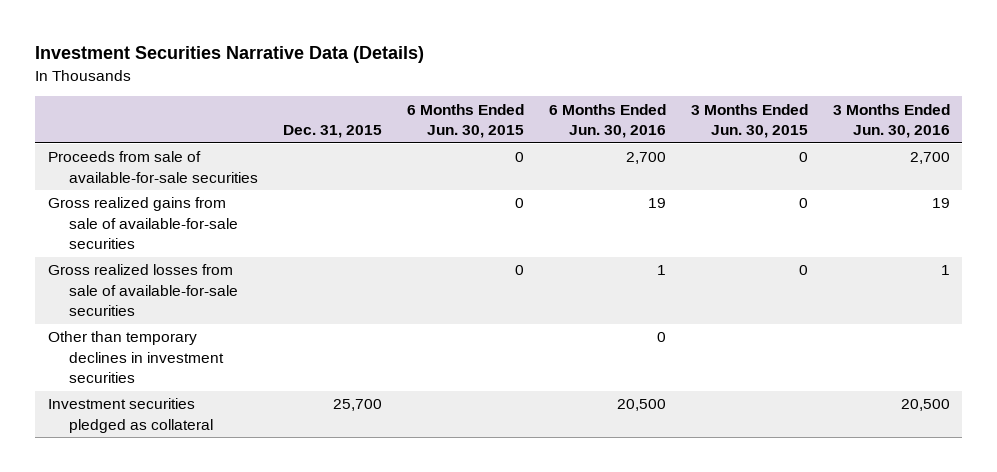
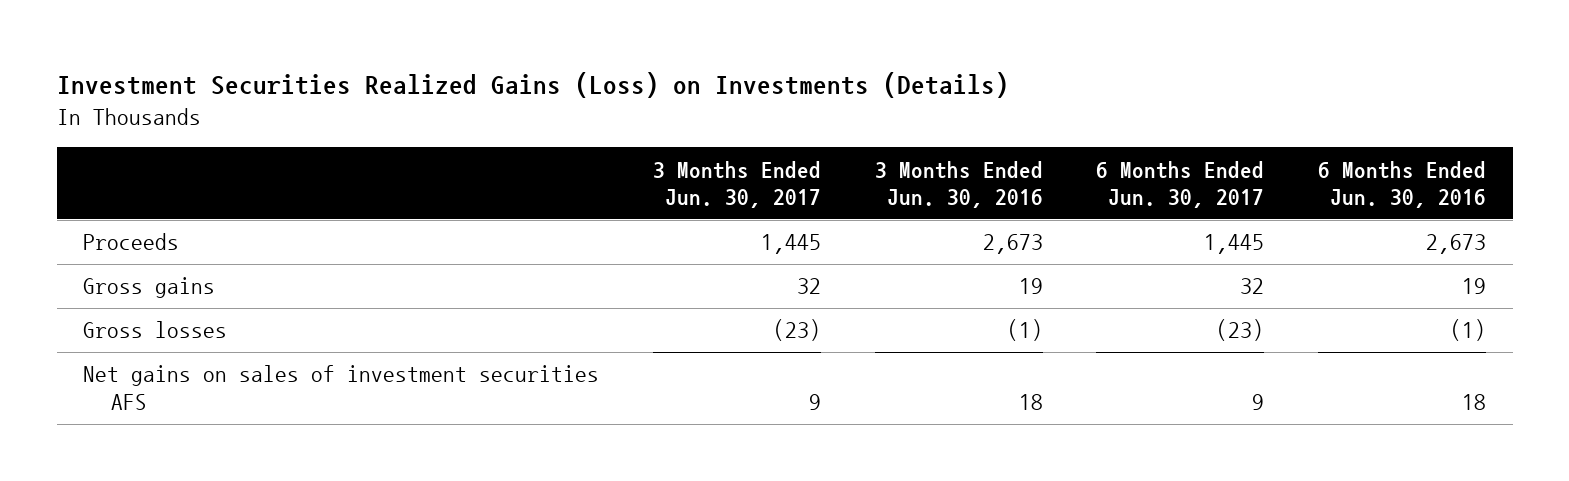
[35,46,425,64] Investment Securities Narrative Data (Details) -> [56,71,1009,98] Investment Securities Realized Gains (Loss) on Investments (Details)
[282,125,382,139] Dec. 31, 2015 -> none
[406,103,524,139] 6 Months Ended Jun. 30, 2015 -> none
[690,103,808,139] 3 Months Ended Jun. 30, 2015 -> none
none -> [653,160,822,209] 3 Months Ended Jun. 30, 2017
none -> [1096,160,1265,209] 6 Months Ended Jun. 30, 2017
[47,151,258,183] Proceeds from sale of available-for-sale securities -> none
[47,331,224,384] Other than temporary declines in investment securities -> none
[47,398,213,433] Investment securities pledged as collateral -> none
none -> [83,233,180,251] Proceeds
[47,197,238,250] Gross realized gains from sale of available-for-sale securities -> [83,277,216,299] Gross gains
[47,264,238,317] Gross realized losses from sale of available-for-sale securities -> [83,321,228,339] Gross losses
[656,265,666,276] 1 -> [1449,319,1486,342] (1)
[940,265,950,276] 1 -> [1006,319,1043,342] (1)
none -> [83,365,600,411] Net gains on sales of investment securities AFS

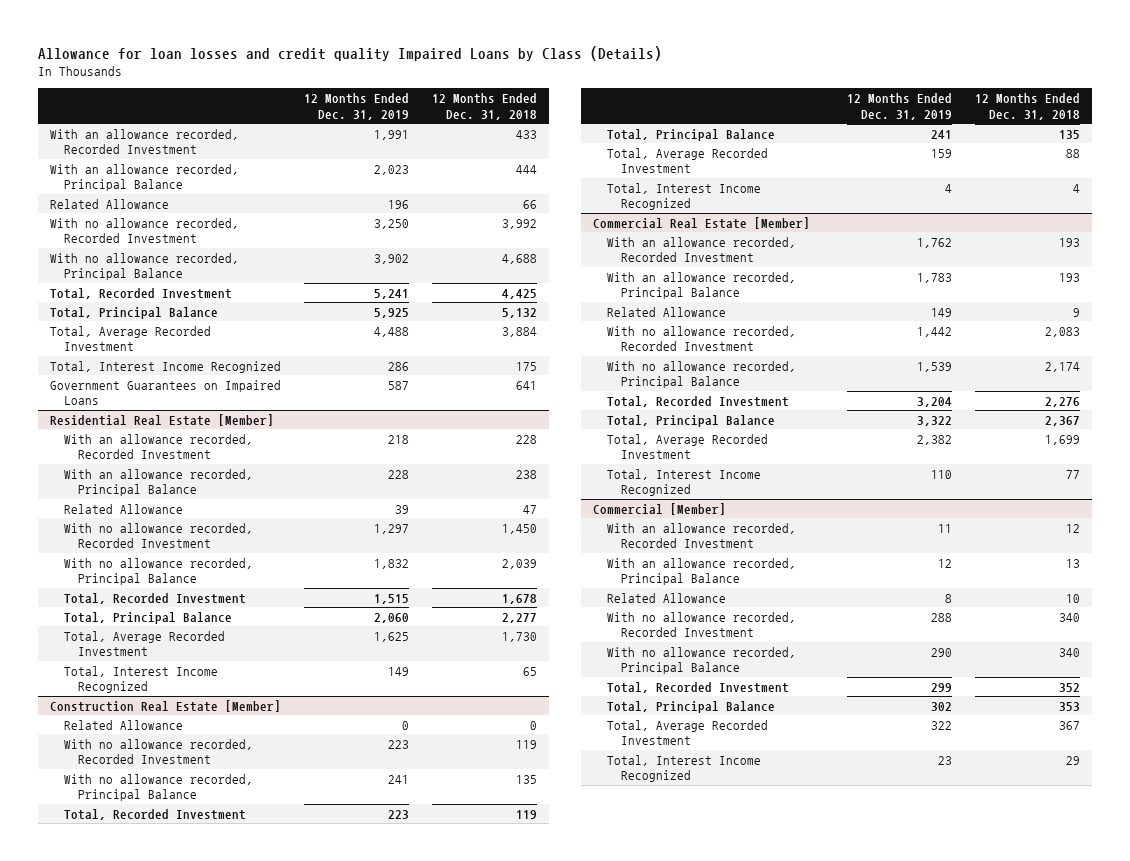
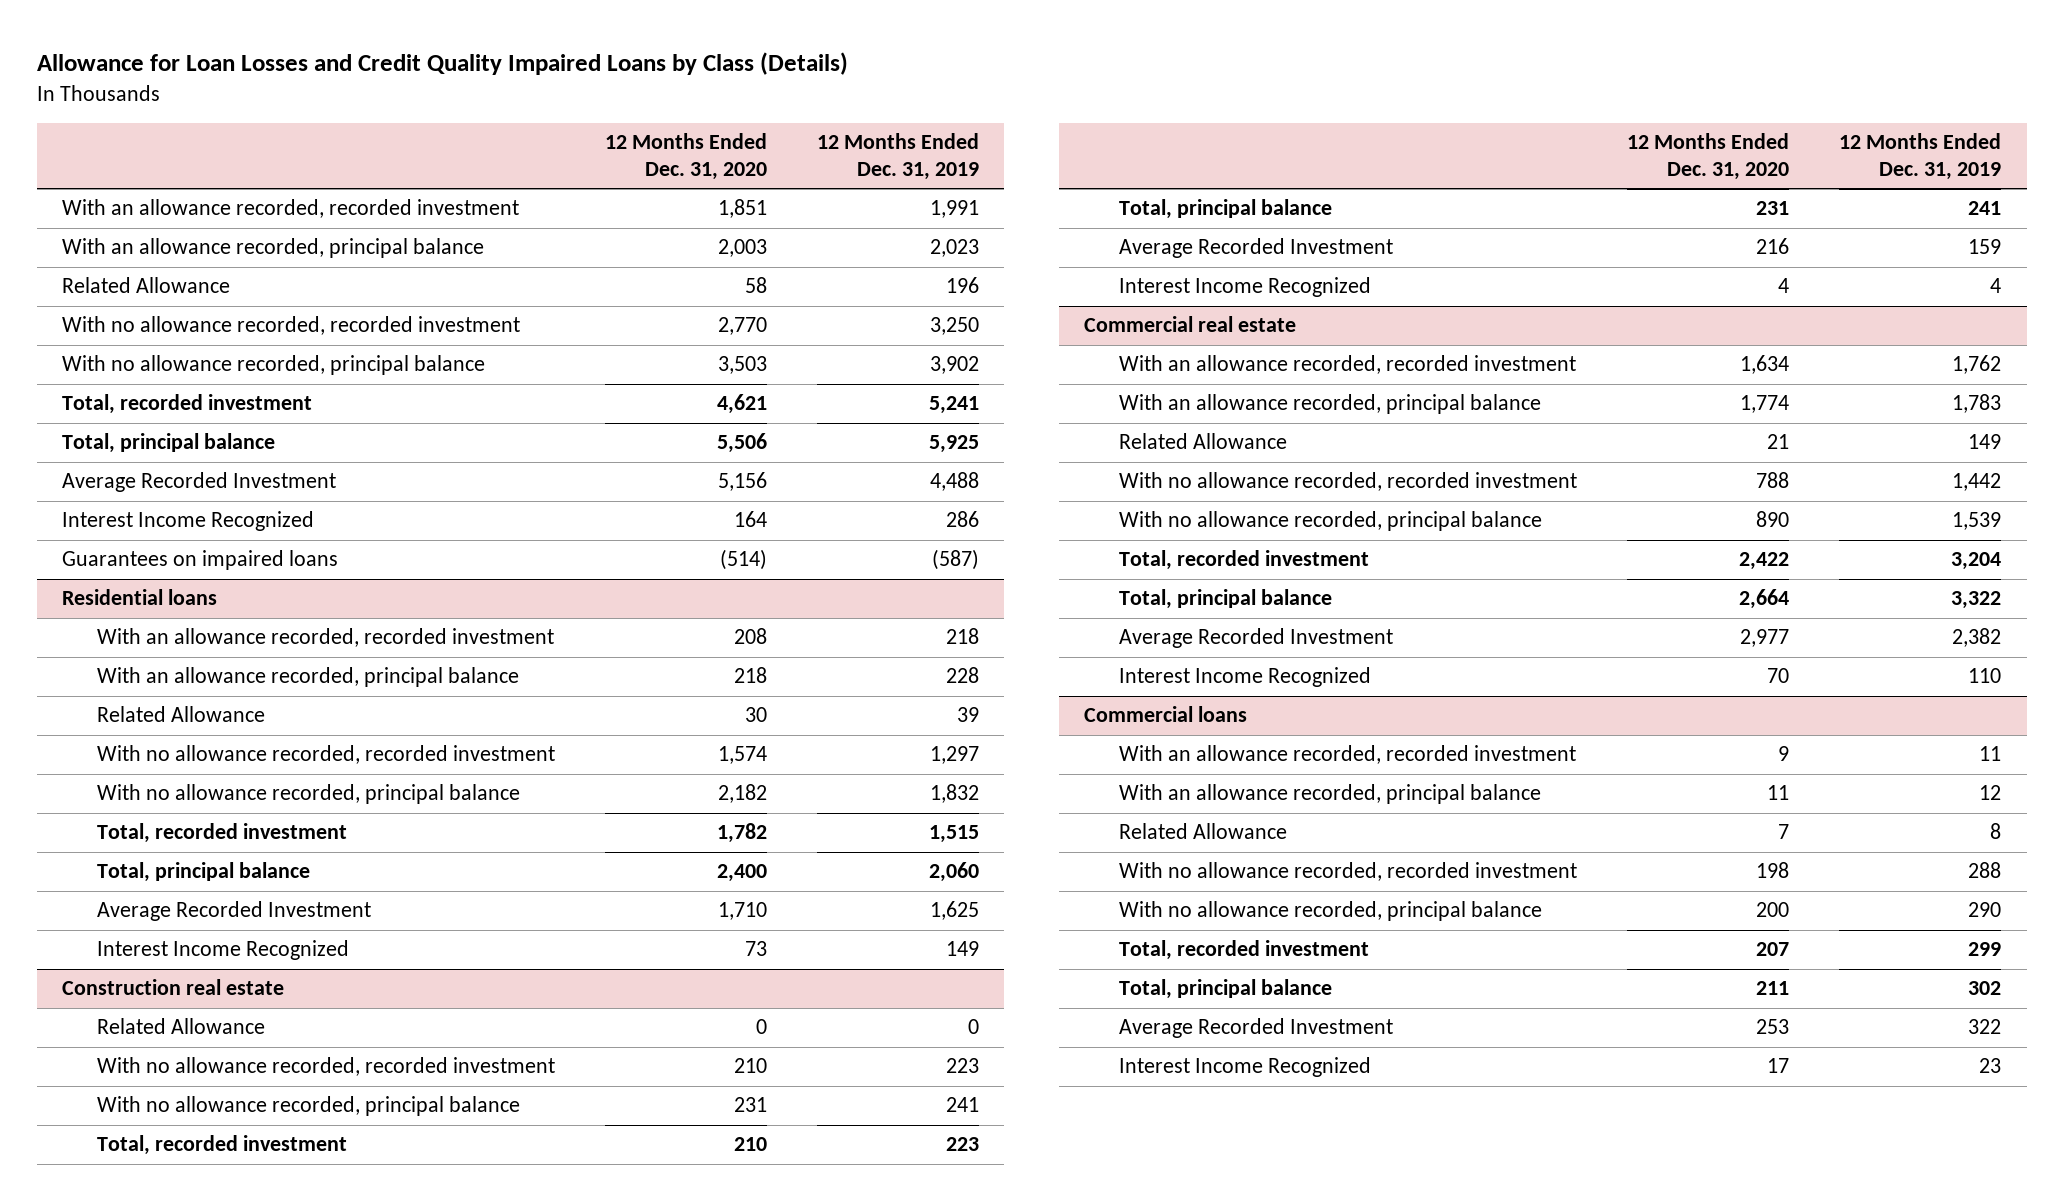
[38,45,663,61] Allowance for loan losses and credit quality Impaired Loans by Class (Details) -> [36,52,848,76] Allowance for Loan Losses and Credit Quality Impaired Loans by Class (Details)
[432,92,538,120] 12 Months Ended Dec. 31, 2018 -> none
none -> [605,132,768,181] 12 Months Ended Dec. 31, 2020
[49,128,239,155] With an allowance recorded, Recorded Investment -> [62,199,520,219] With an allowance recorded, recorded investment
[49,163,239,192] With an allowance recorded, Principal Balance -> [62,238,485,259] With an allowance recorded, principal balance
[49,217,239,244] With no allowance recorded, Recorded Investment -> [62,316,521,336] With no allowance recorded, recorded investment
[49,252,239,281] With no allowance recorded, Principal Balance -> [62,355,486,376] With no allowance recorded, principal balance
[49,287,232,299] Total, Recorded Investment -> [62,394,313,415] Total, recorded investment
[49,306,218,319] Total, Principal Balance -> [62,433,276,454] Total, principal balance
[49,325,211,352] Total, Average Recorded Investment -> [62,472,337,493] Average Recorded Investment
[49,360,281,373] Total, Interest Income Recognized -> [62,511,315,532] Interest Income Recognized
[49,379,281,406] Government Guarantees on Impaired Loans -> [62,550,339,571] Guarantees on impaired loans
[387,380,409,390] 587 -> [932,549,980,571] (587)
[49,413,274,426] Residential Real Estate [Member] -> [62,589,218,606] Residential loans
[63,433,253,460] With an allowance recorded, Recorded Investment -> [96,628,554,648] With an allowance recorded, recorded investment
[63,468,253,497] With an allowance recorded, Principal Balance -> [96,667,519,688] With an allowance recorded, principal balance
[63,522,253,549] With no allowance recorded, Recorded Investment -> [96,745,555,765] With no allowance recorded, recorded investment
[63,557,253,586] With no allowance recorded, Principal Balance -> [96,784,520,805] With no allowance recorded, principal balance
[63,592,246,604] Total, Recorded Investment -> [96,823,347,844] Total, recorded investment
[63,611,232,624] Total, Principal Balance -> [96,862,310,883] Total, principal balance
[63,630,225,657] Total, Average Recorded Investment -> [96,901,371,922] Average Recorded Investment
[63,665,218,694] Total, Interest Income Recognized -> [96,940,349,961] Interest Income Recognized
[49,699,281,712] Construction Real Estate [Member] -> [62,979,285,996] Construction real estate
[63,738,253,765] With no allowance recorded, Recorded Investment -> [96,1057,555,1077] With no allowance recorded, recorded investment
[63,773,253,802] With no allowance recorded, Principal Balance -> [96,1096,520,1117] With no allowance recorded, principal balance
[63,808,246,820] Total, Recorded Investment -> [96,1135,347,1156] Total, recorded investment
[606,128,775,141] Total, Principal Balance -> [1119,199,1333,220] Total, principal balance
[606,147,768,174] Total, Average Recorded Investment -> [1119,238,1394,259] Average Recorded Investment
[606,182,761,211] Total, Interest Income Recognized -> [1119,277,1372,298] Interest Income Recognized
[592,216,810,229] Commercial Real Estate [Member] -> [1084,316,1297,333] Commercial real estate
[606,236,796,263] With an allowance recorded, Recorded Investment -> [1119,355,1577,375] With an allowance recorded, recorded investment
[606,271,796,300] With an allowance recorded, Principal Balance -> [1119,394,1542,415] With an allowance recorded, principal balance
[606,325,796,352] With no allowance recorded, Recorded Investment -> [1119,472,1578,492] With no allowance recorded, recorded investment
[606,360,796,389] With no allowance recorded, Principal Balance -> [1119,511,1543,532] With no allowance recorded, principal balance
[606,395,789,407] Total, Recorded Investment -> [1119,550,1370,571] Total, recorded investment
[606,414,775,427] Total, Principal Balance -> [1119,589,1333,610] Total, principal balance
[606,433,768,460] Total, Average Recorded Investment -> [1119,628,1394,649] Average Recorded Investment
[606,468,761,497] Total, Interest Income Recognized -> [1119,667,1372,688] Interest Income Recognized
[592,502,726,515] Commercial [Member] -> [1084,706,1248,723] Commercial loans
[606,522,796,549] With an allowance recorded, Recorded Investment -> [1119,745,1577,765] With an allowance recorded, recorded investment
[606,557,796,586] With an allowance recorded, Principal Balance -> [1119,784,1542,805] With an allowance recorded, principal balance
[606,611,796,638] With no allowance recorded, Recorded Investment -> [1119,862,1578,882] With no allowance recorded, recorded investment
[606,646,796,675] With no allowance recorded, Principal Balance -> [1119,901,1543,922] With no allowance recorded, principal balance
[606,681,789,693] Total, Recorded Investment -> [1119,940,1370,961] Total, recorded investment
[606,700,775,713] Total, Principal Balance -> [1119,979,1333,1000] Total, principal balance
[606,719,768,746] Total, Average Recorded Investment -> [1119,1018,1394,1039] Average Recorded Investment
[606,754,761,783] Total, Interest Income Recognized -> [1119,1057,1372,1078] Interest Income Recognized

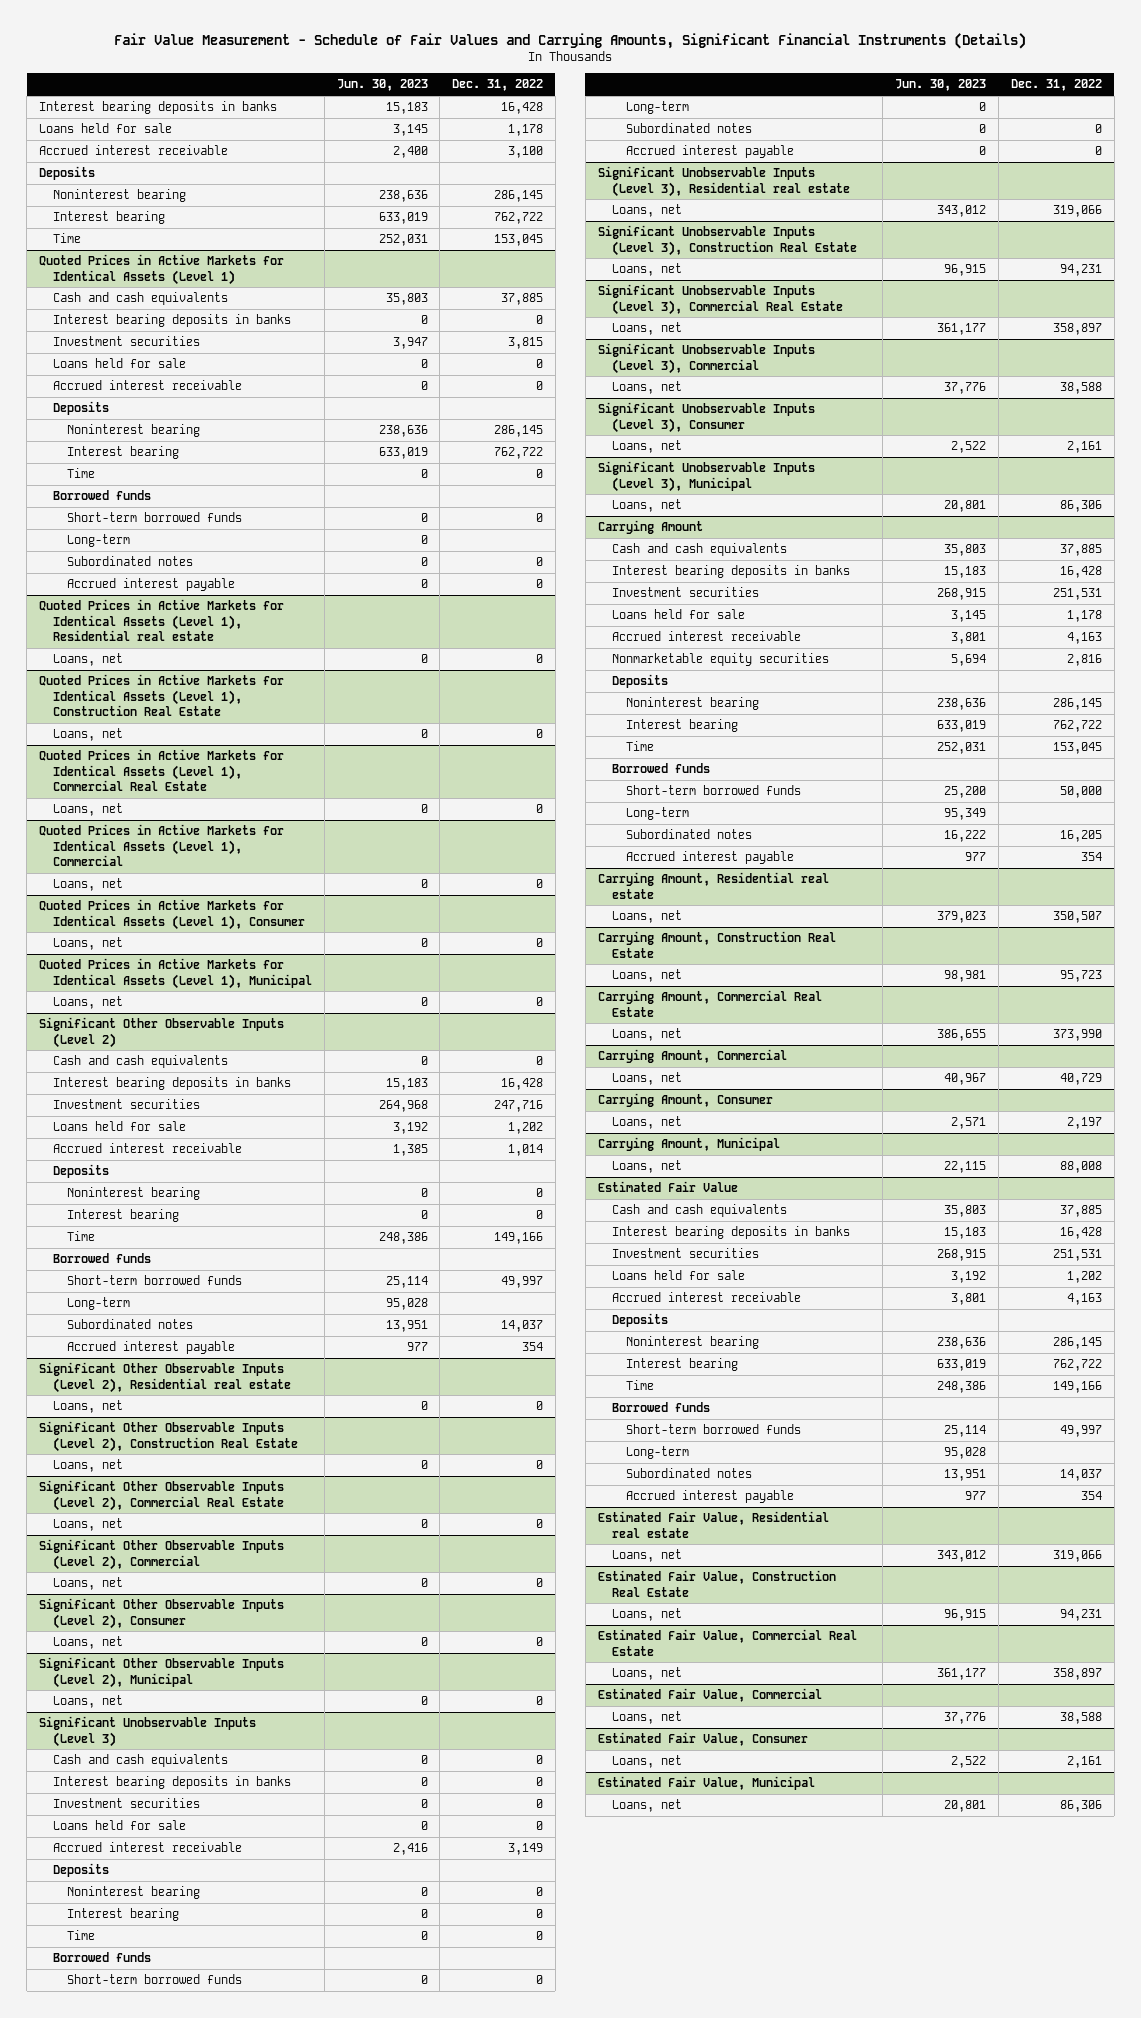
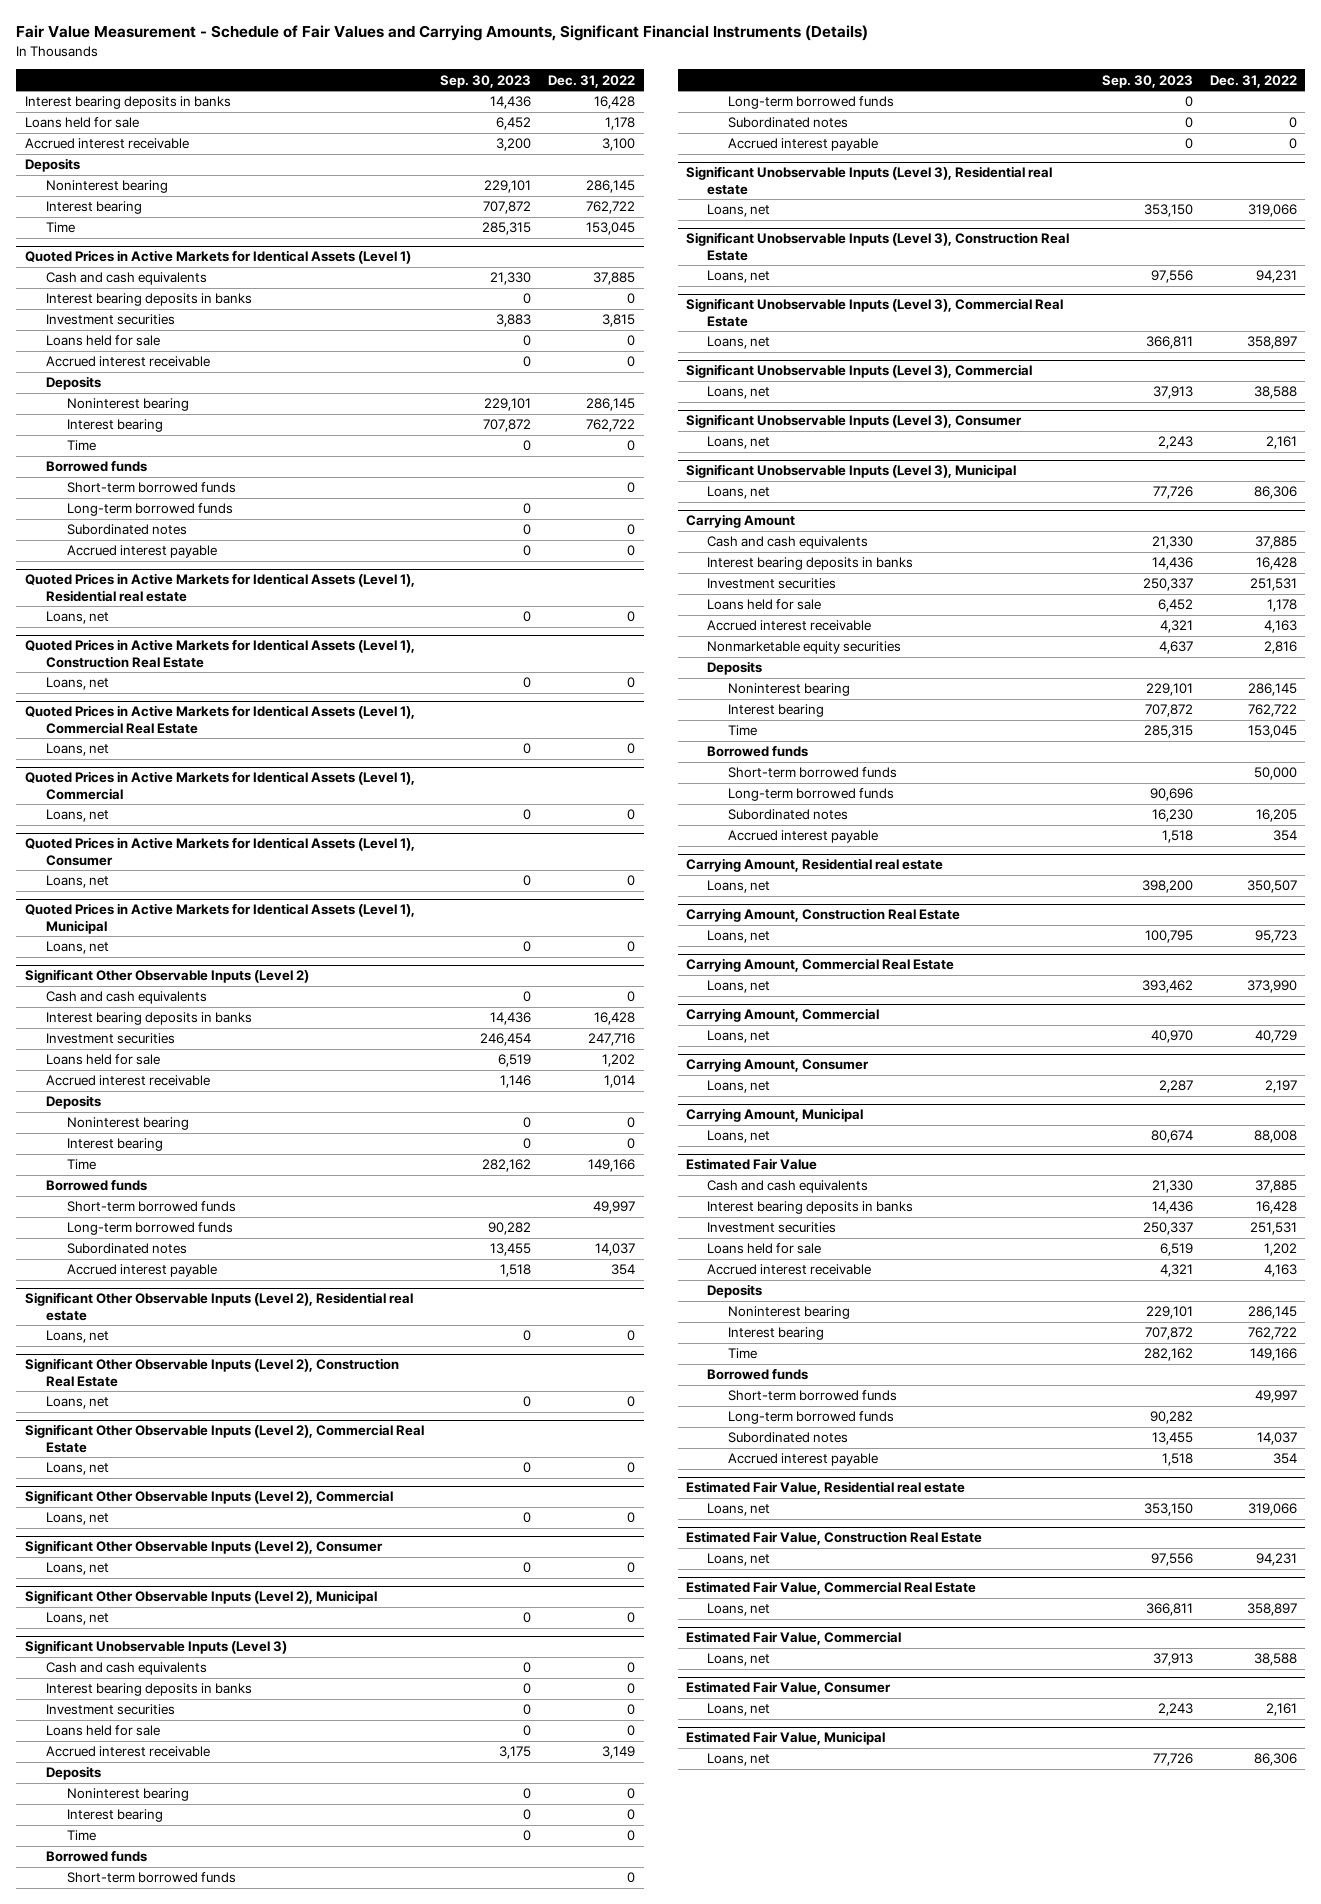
[336,79,428,92] Jun. 30, 2023 -> none
none -> [440,74,532,88] Sep. 30, 2023
[67,534,131,548] Long-term -> [66,503,233,517] Long-term borrowed funds
[67,1297,131,1311] Long-term -> [66,1222,233,1236] Long-term borrowed funds
[625,101,689,115] Long-term -> [728,96,895,110] Long-term borrowed funds
[625,807,689,821] Long-term -> [728,788,895,802] Long-term borrowed funds
[625,1446,689,1460] Long-term -> [728,1411,895,1425] Long-term borrowed funds

